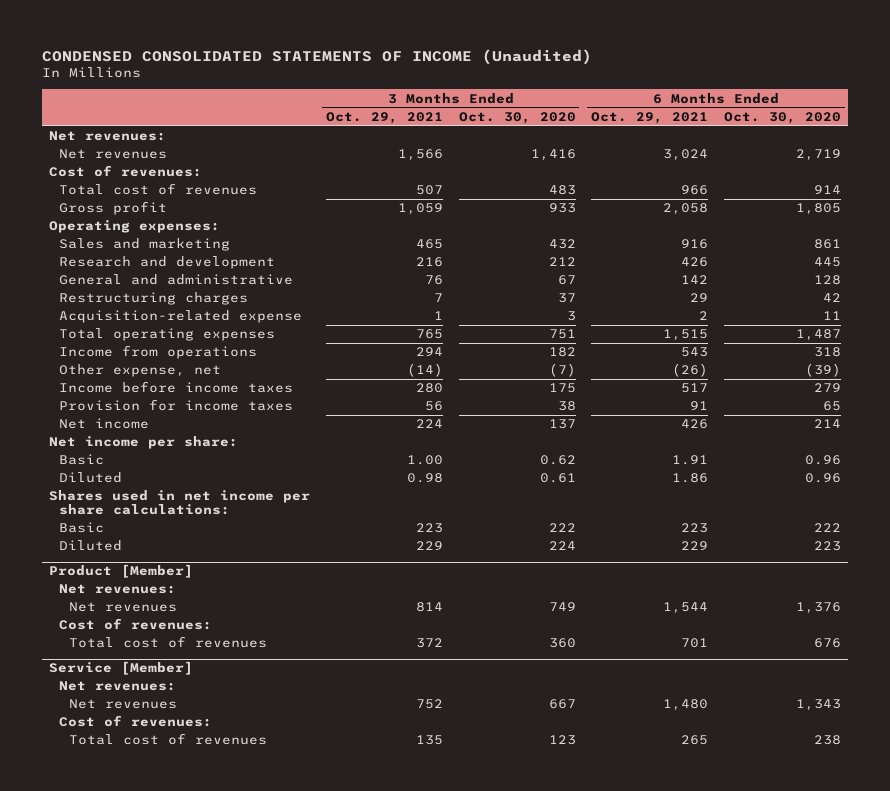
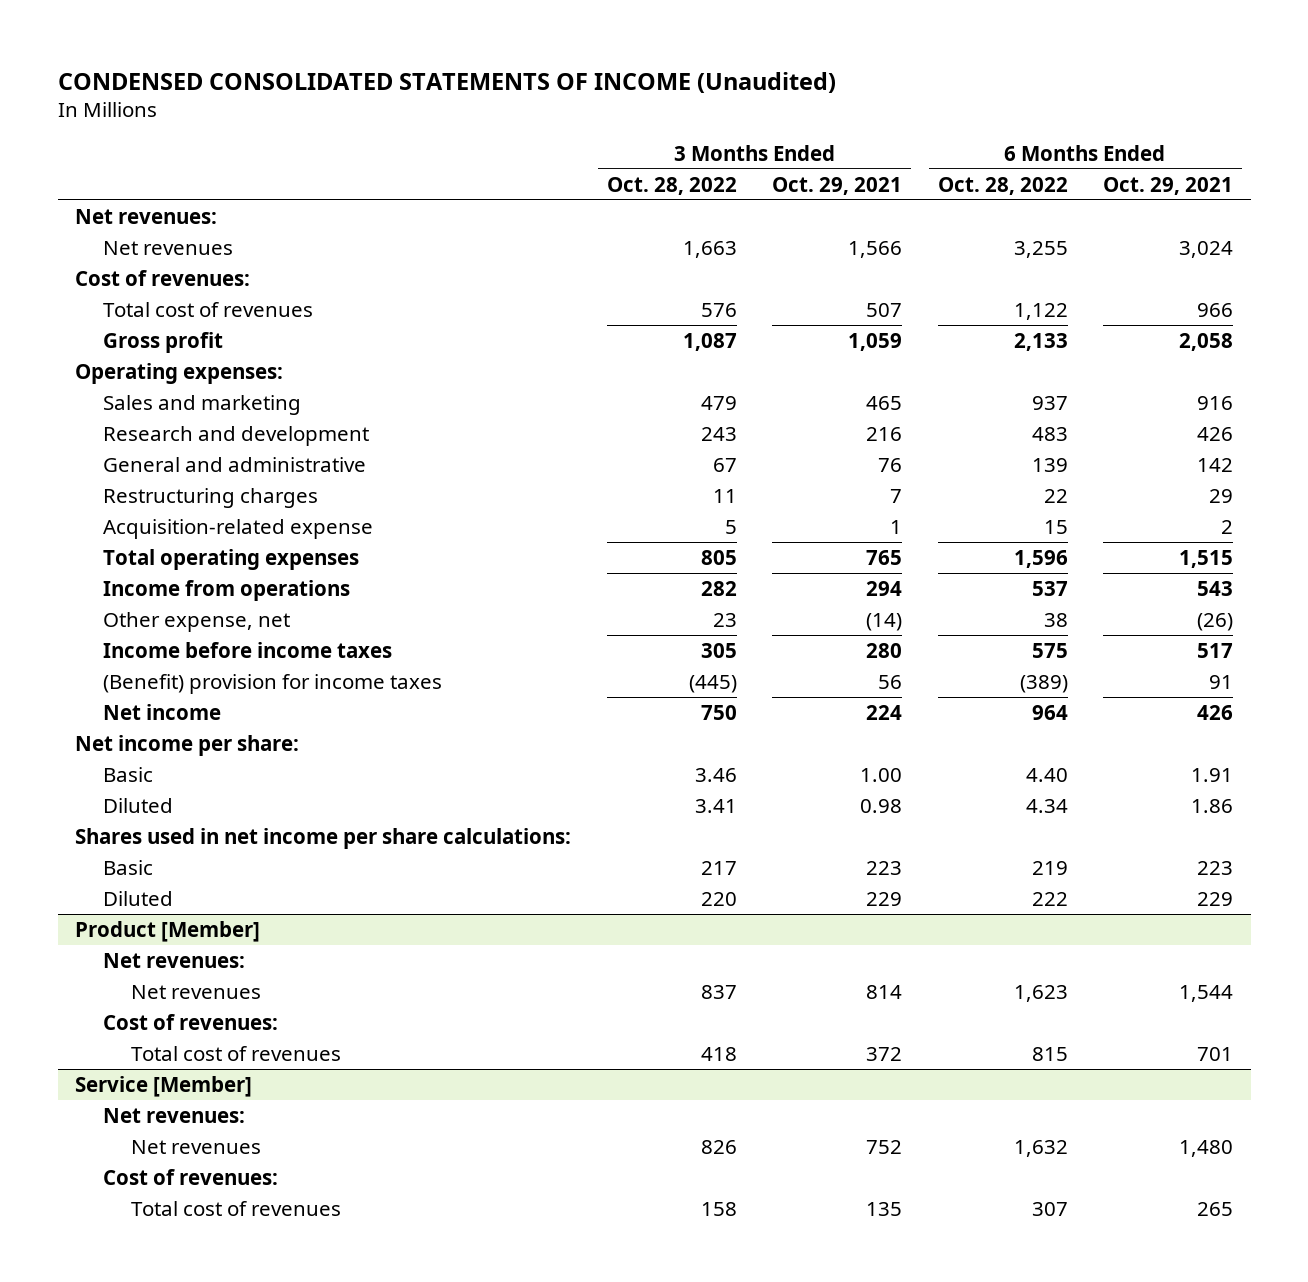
[458,111,576,124] Oct. 30, 2020 -> none
[723,111,841,124] Oct. 30, 2020 -> none
none -> [606,176,737,195] Oct. 28, 2022
none -> [937,176,1068,195] Oct. 28, 2022
[59,399,294,412] Provision for income taxes -> [103,673,443,694] (Benefit) provision for income taxes

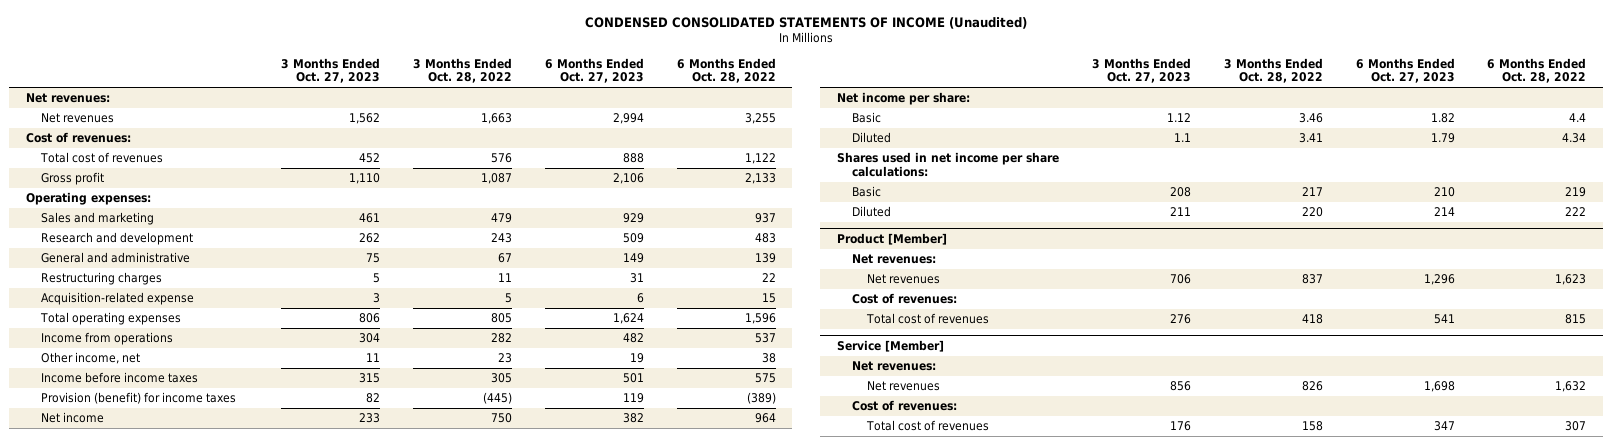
[772,176,903,195] Oct. 29, 2021 -> none
[1102,176,1233,195] Oct. 29, 2021 -> none
none -> [280,57,380,84] 3 Months Ended Oct. 27, 2023
none -> [544,57,644,84] 6 Months Ended Oct. 27, 2023
[103,611,291,632] Other expense, net -> [40,352,140,365] Other income, net
[103,673,443,694] (Benefit) provision for income taxes -> [40,392,236,405] Provision (benefit) for income taxes
[1025,767,1068,782] 4.40 -> [1569,113,1587,123] 4.4

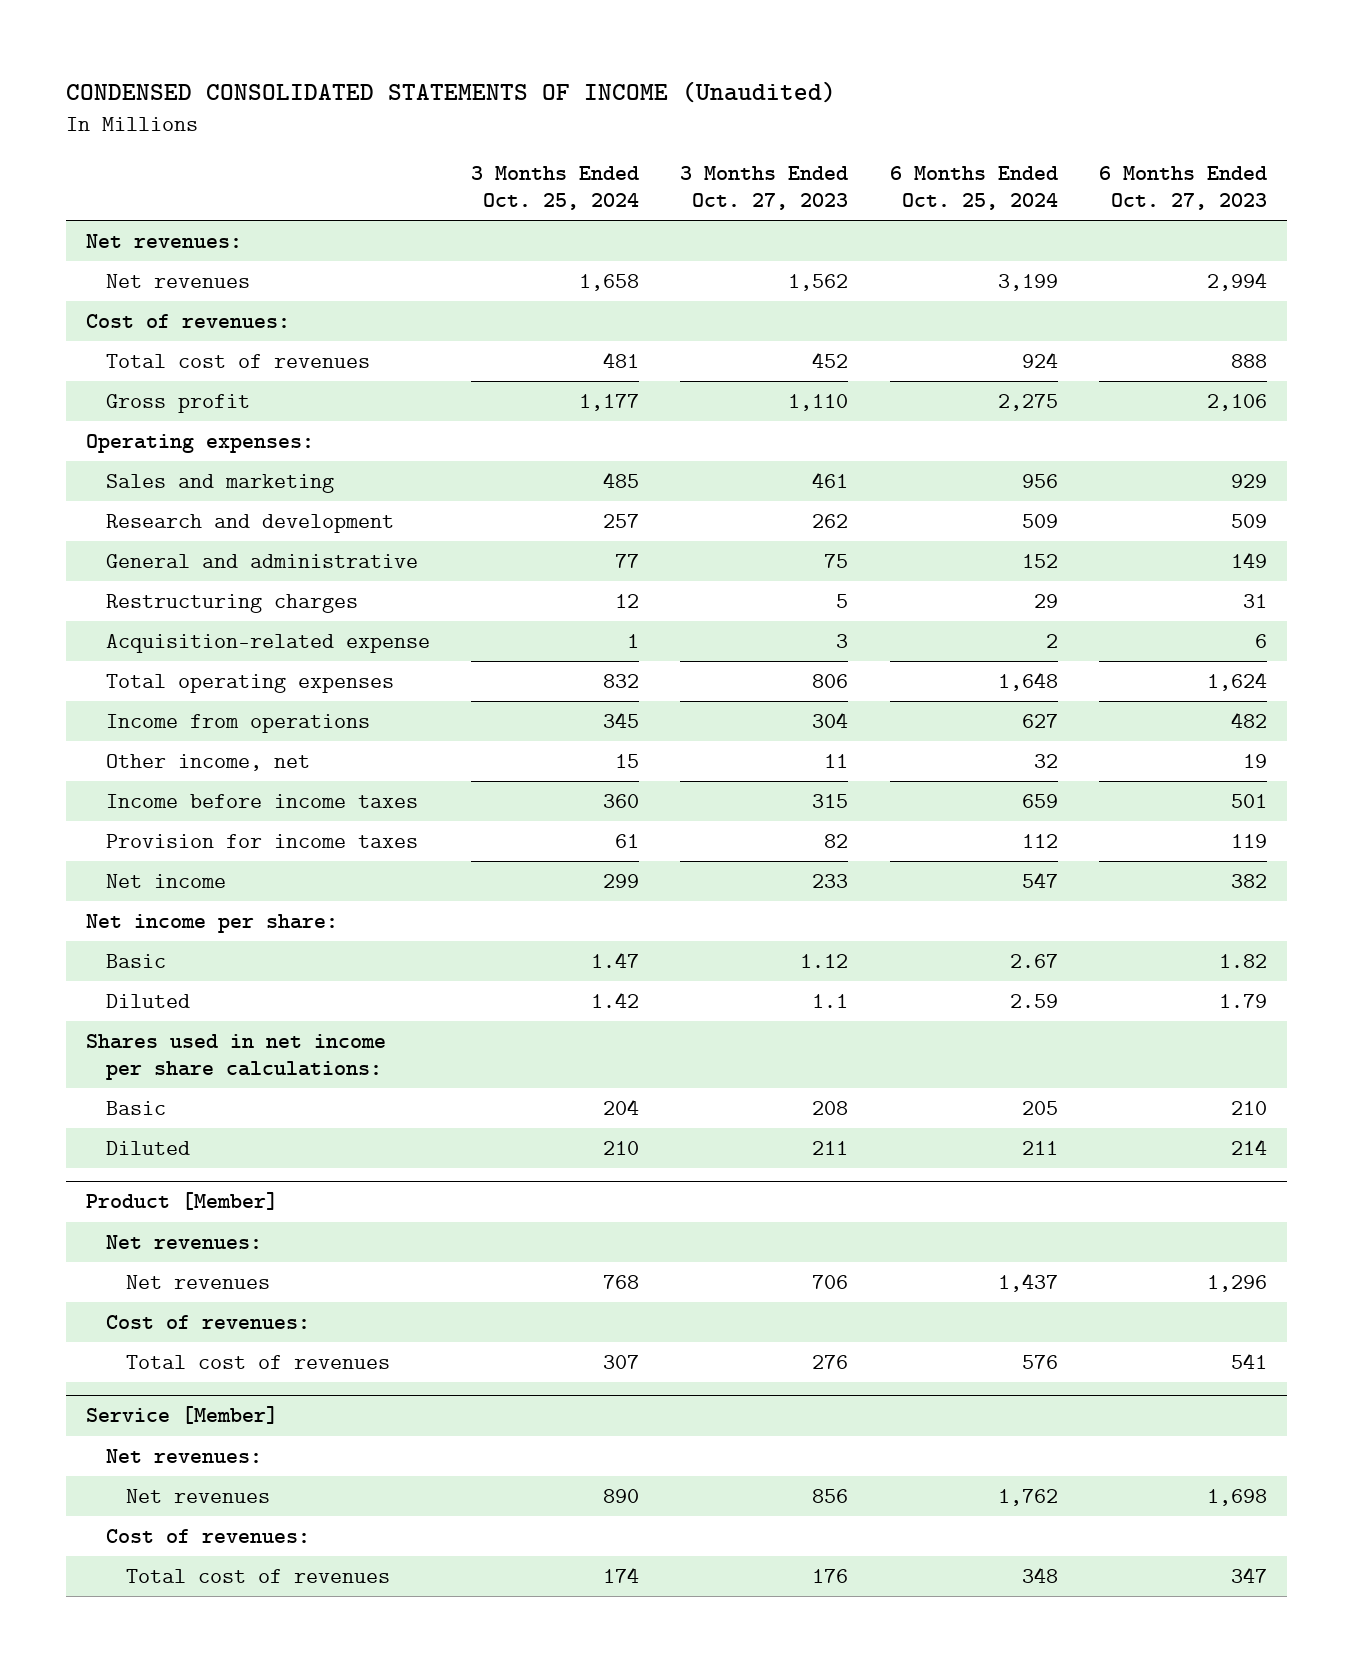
[412,57,512,84] 3 Months Ended Oct. 28, 2022 -> none
[676,57,776,84] 6 Months Ended Oct. 28, 2022 -> none
none -> [471,165,640,211] 3 Months Ended Oct. 25, 2024
none -> [889,165,1058,211] 6 Months Ended Oct. 25, 2024
[40,392,236,405] Provision (benefit) for income taxes -> [106,833,419,848] Provision for income taxes

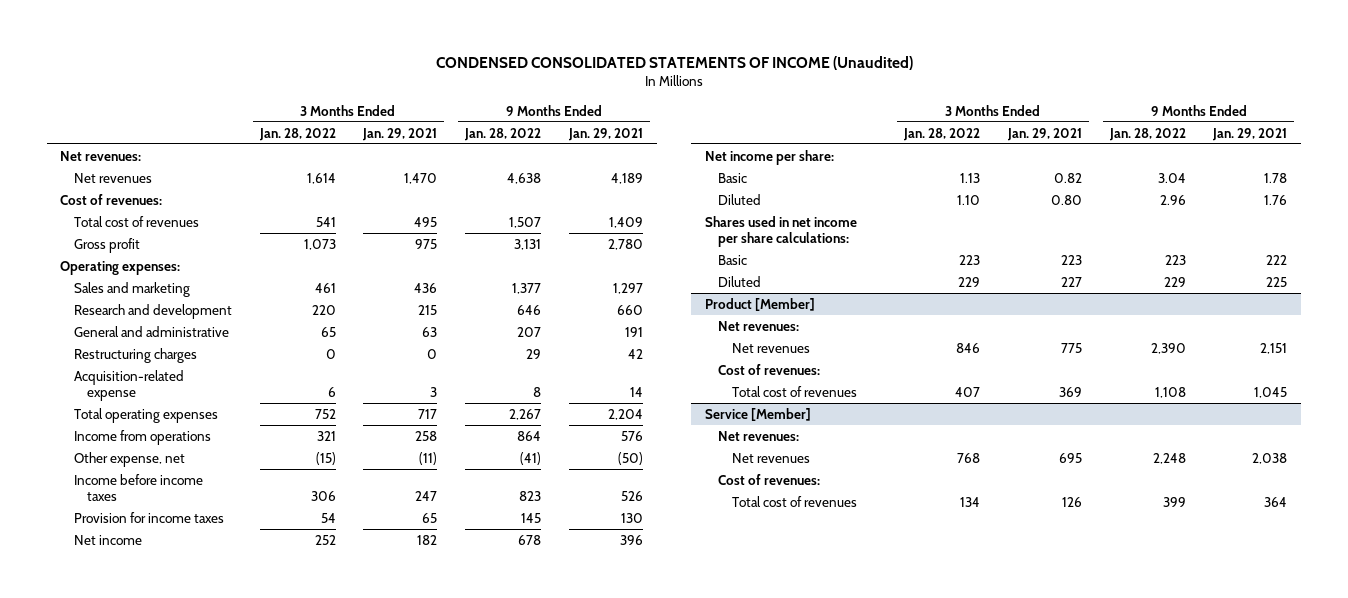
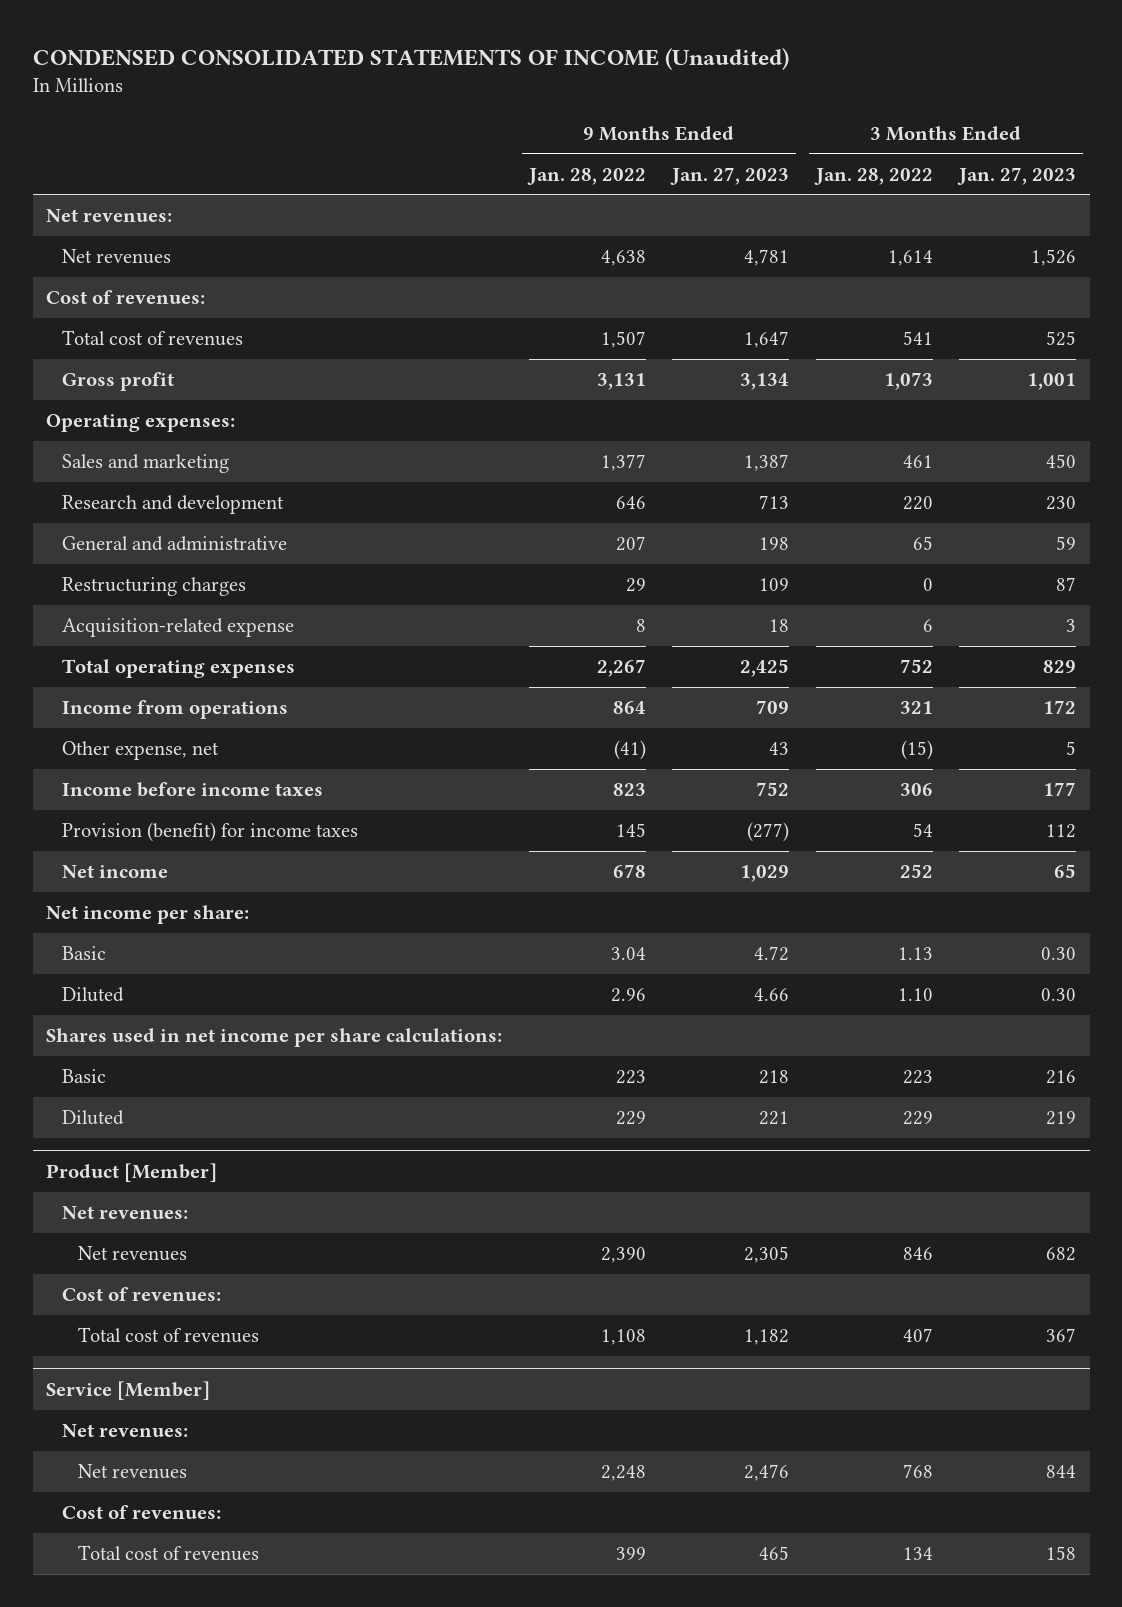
[362,127,438,141] Jan. 29, 2021 -> none
[567,127,643,141] Jan. 29, 2021 -> none
none -> [670,166,790,185] Jan. 27, 2023
none -> [957,166,1077,185] Jan. 27, 2023
[73,511,224,523] Provision for income taxes -> [61,822,358,843] Provision (benefit) for income taxes

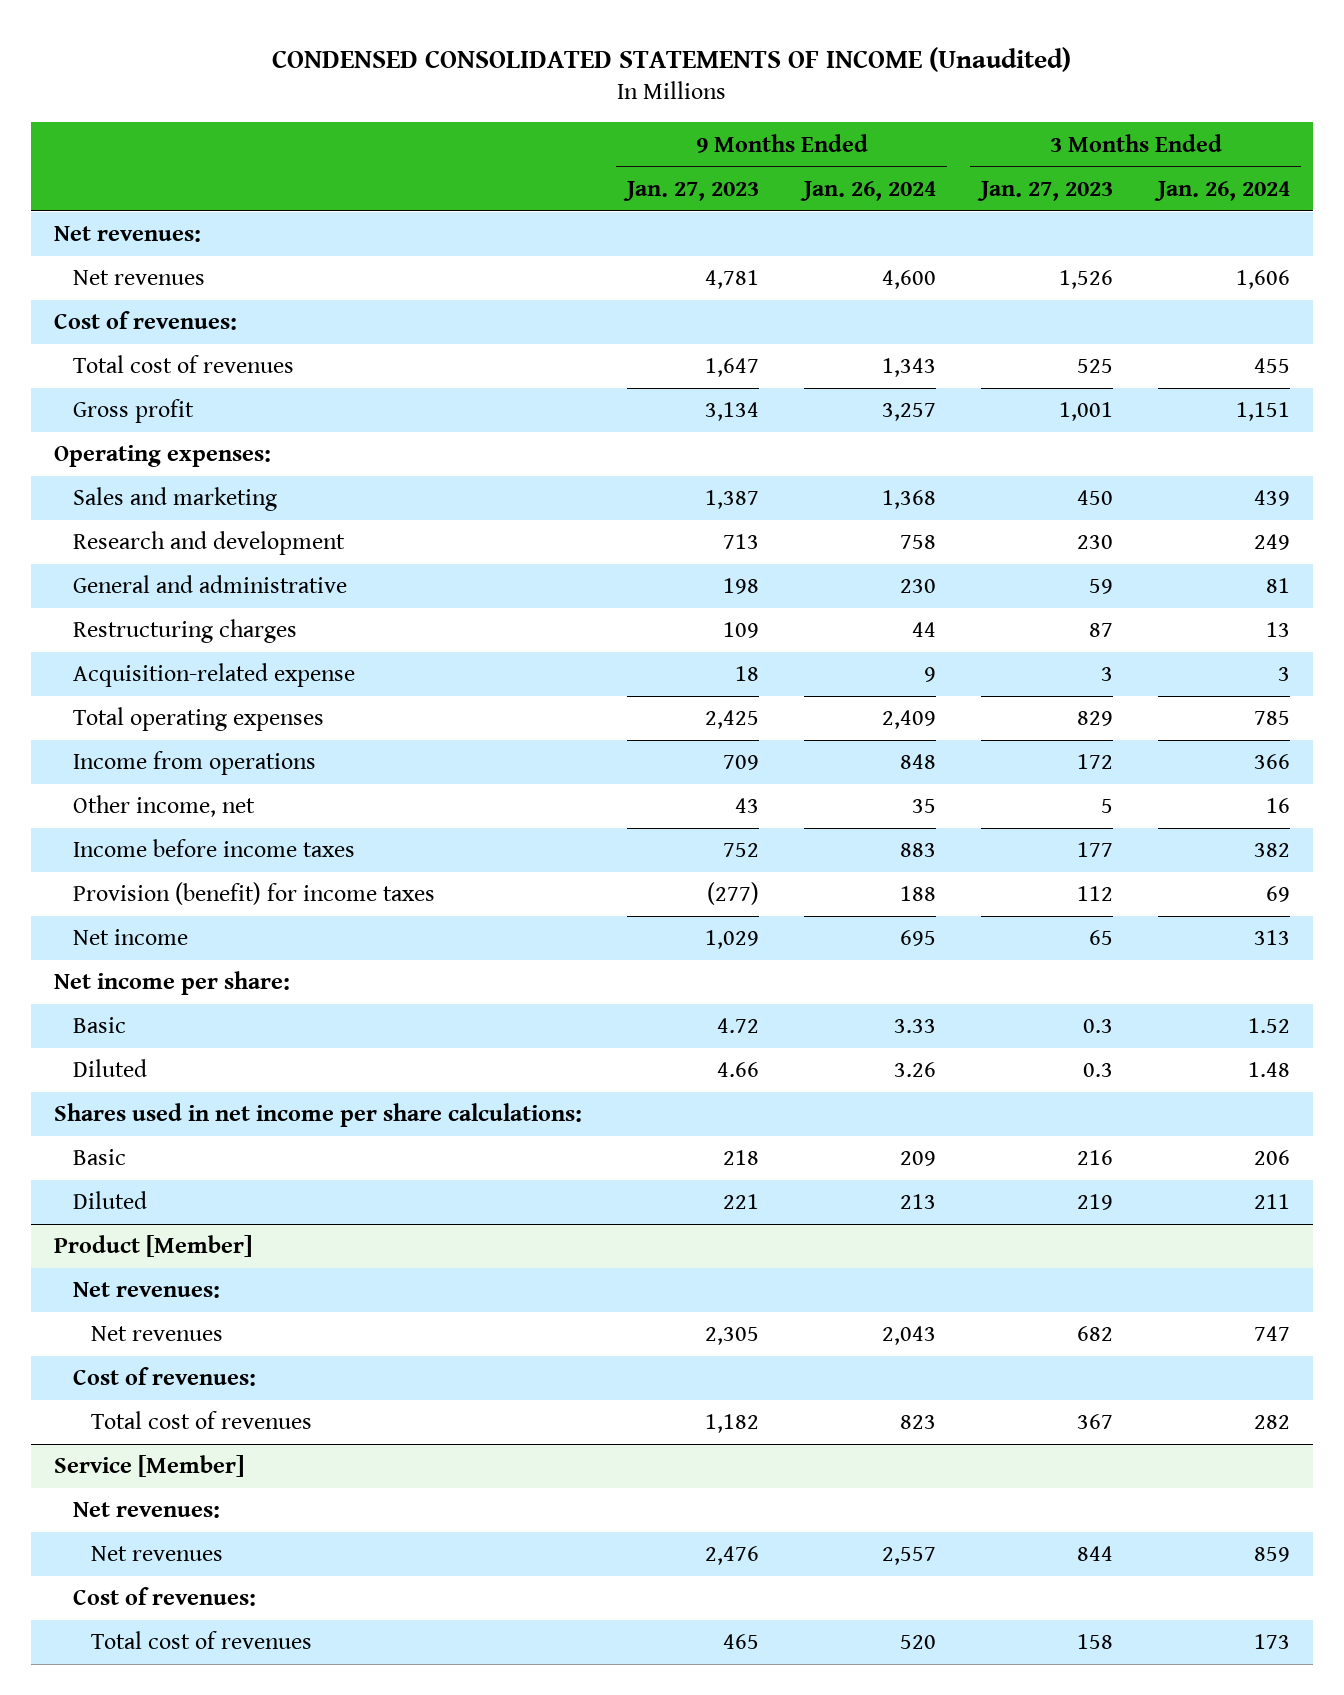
[526,167,646,185] Jan. 28, 2022 -> none
[813,167,933,185] Jan. 28, 2022 -> none
none -> [800,180,937,201] Jan. 26, 2024
none -> [1154,180,1291,201] Jan. 26, 2024
[61,741,219,761] Other expense, net -> [72,795,255,818] Other income, net
[1041,947,1077,961] 0.30 -> [1083,1019,1114,1034] 0.3
[1041,988,1077,1002] 0.30 -> [1083,1063,1114,1078] 0.3

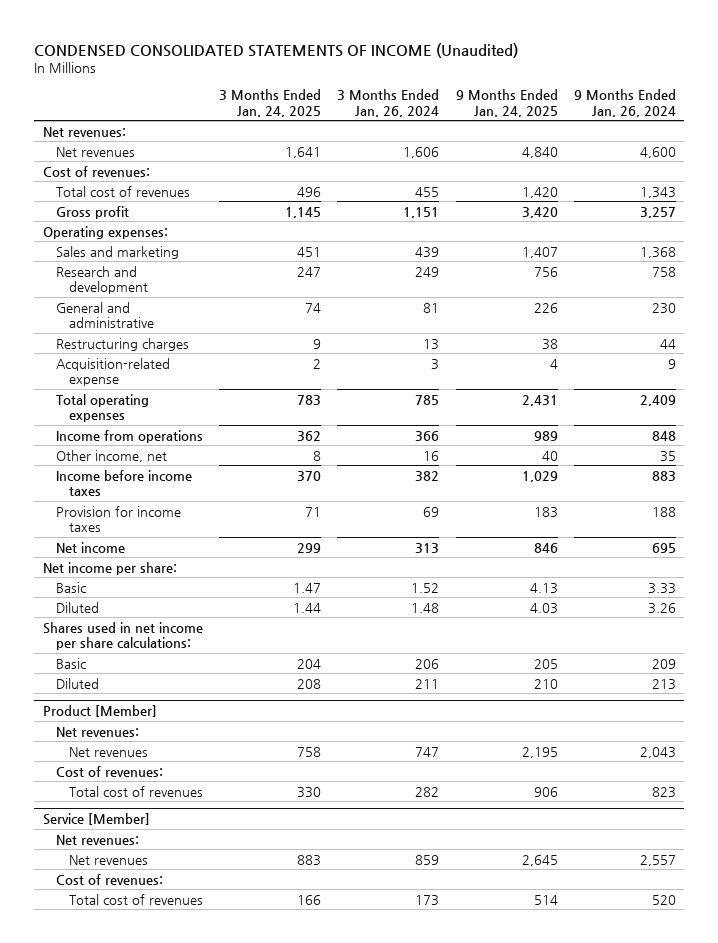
[623,180,760,201] Jan. 27, 2023 -> none
[977,180,1114,201] Jan. 27, 2023 -> none
none -> [219,89,322,117] 3 Months Ended Jan. 24, 2025
none -> [455,89,558,117] 9 Months Ended Jan. 24, 2025
[72,882,435,906] Provision (benefit) for income taxes -> [55,505,181,533] Provision for income taxes

